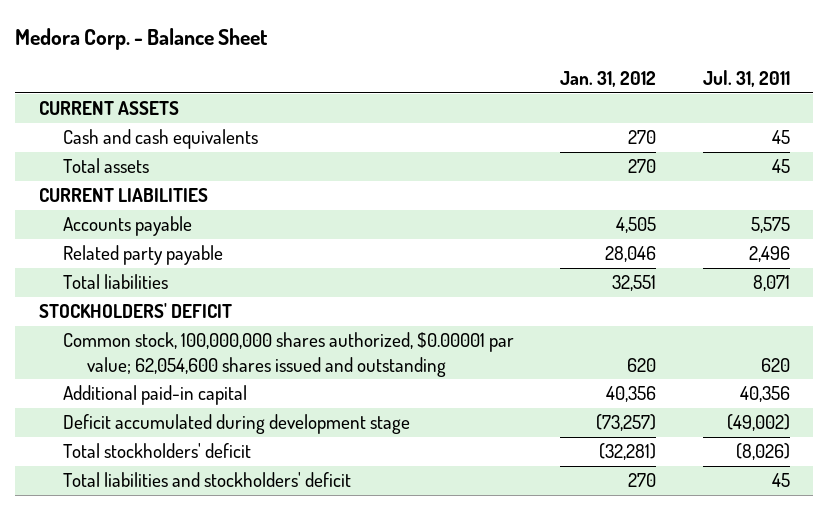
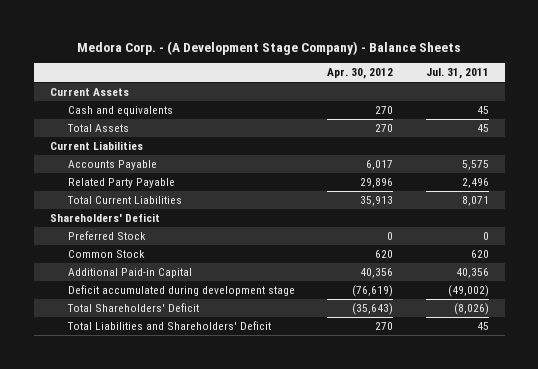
[15,27,269,50] Medora Corp. - Balance Sheet -> [77,40,462,55] Medora Corp. - (A Development Stage Company) - Balance Sheets
[560,71,657,88] Jan. 31, 2012 -> none
none -> [327,68,394,80] Apr. 30, 2012
[38,303,232,319] STOCKHOLDERS' DEFICIT -> none
[38,101,179,116] CURRENT ASSETS -> [49,88,129,97] Current Assets
[62,129,258,150] Cash and cash equivalents -> [67,106,173,117] Cash and equivalents
[62,158,149,174] Total assets -> [66,124,129,133] Total Assets
[38,188,208,203] CURRENT LIABILITIES -> [49,141,143,151] Current Liabilities
[62,216,192,237] Accounts payable -> [67,160,157,171] Accounts Payable
[62,245,223,266] Related party payable -> [67,178,175,189] Related Party Payable
[62,274,168,290] Total liabilities -> [66,196,182,205] Total Current Liabilities
none -> [49,213,160,223] Shareholders' Deficit
none -> [67,231,146,241] Preferred Stock
[62,332,514,377] Common stock, 100,000,000 shares authorized, $0.00001 par value; 62,054,600 shares issued and outstanding -> [67,250,145,259] Common Stock
[62,385,247,406] Additional paid-in capital -> [67,268,192,279] Additional Paid-in Capital
[62,443,251,459] Total stockholders' deficit -> [66,303,199,313] Total Shareholders' Deficit
[62,472,351,488] Total liabilities and stockholders' deficit -> [66,321,271,331] Total Liabilities and Shareholders' Deficit

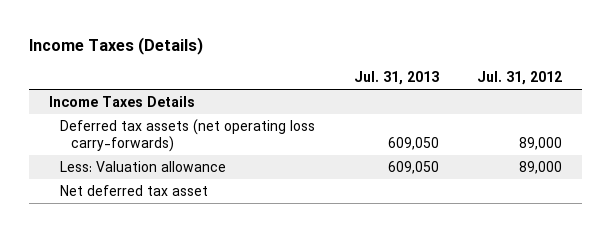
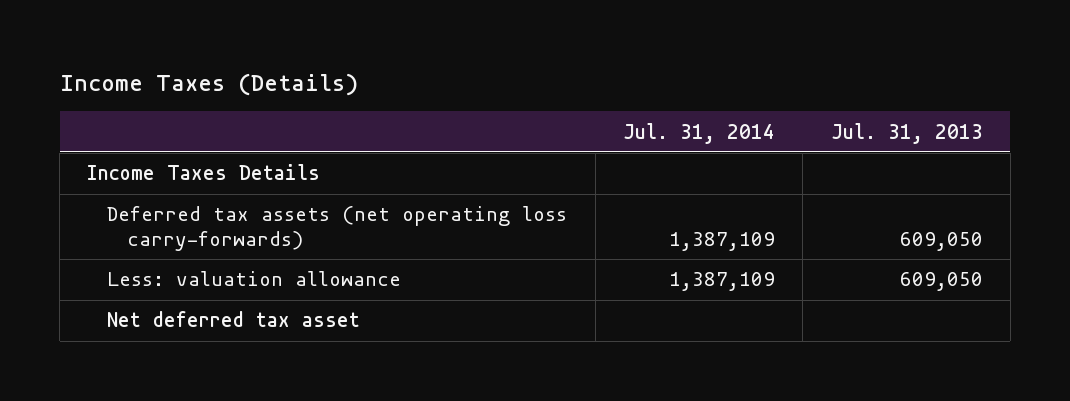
[477,70,563,85] Jul. 31, 2012 -> none
none -> [622,122,775,144] Jul. 31, 2014
[59,160,226,172] Less: Valuation allowance -> [107,271,402,287] Less: valuation allowance

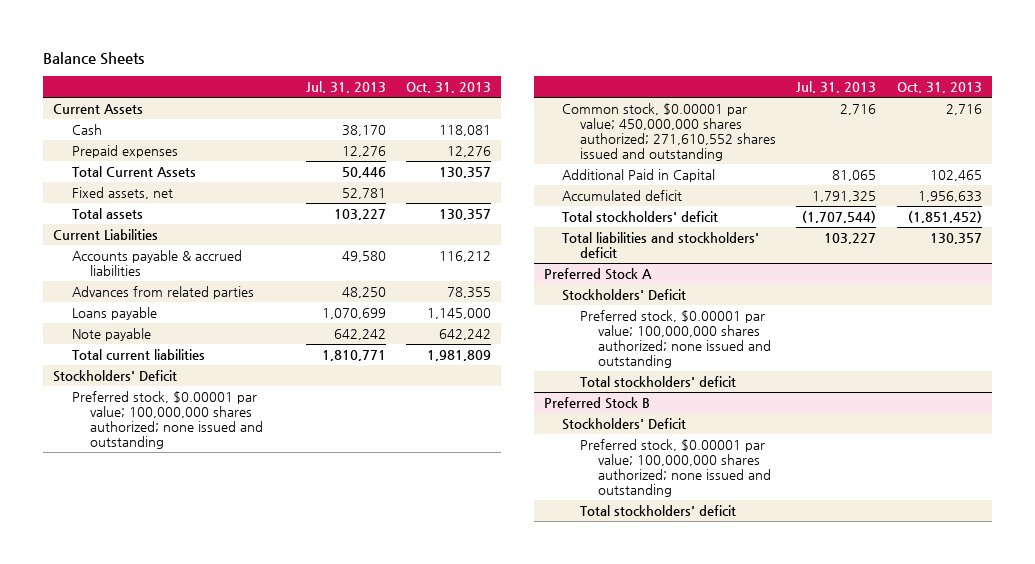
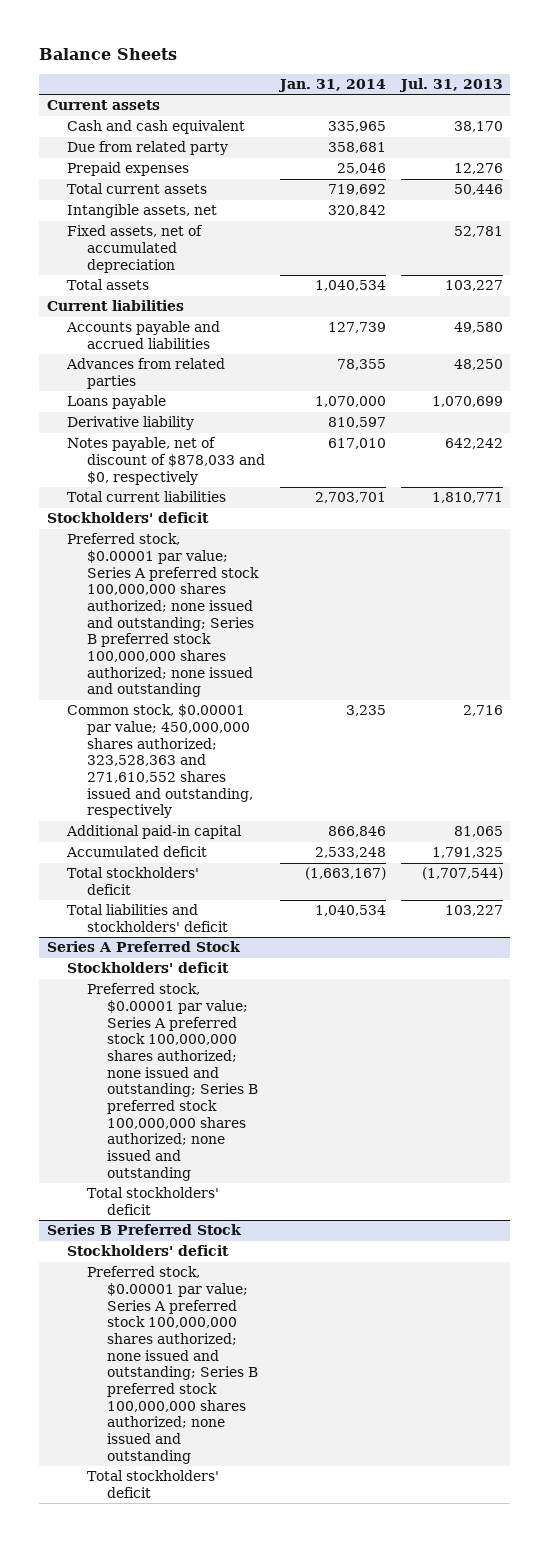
[406,82,492,94] Oct. 31, 2013 -> none
none -> [277,78,386,92] Jan. 31, 2014
[53,103,144,114] Current Assets -> [46,100,160,111] Current assets
[71,123,102,135] Cash -> [66,120,245,135] Cash and cash equivalent
none -> [66,141,228,156] Due from related party
[71,165,196,177] Total Current Assets -> [66,183,207,195] Total current assets
none -> [66,204,217,219] Intangible assets, net
[71,186,173,199] Fixed assets, net -> [66,225,203,273] Fixed assets, net of accumulated depreciation
[53,228,159,240] Current Liabilities -> [46,300,184,312] Current liabilities
[71,249,242,276] Accounts payable & accrued liabilities -> [65,321,220,349] Accounts payable and accrued liabilities
none -> [66,416,194,431] Derivative liability
[71,327,151,341] Note payable -> [66,437,265,485] Notes payable, net of discount of $878,033 and $0, respectively
[53,369,178,382] Stockholders' Deficit -> [46,512,209,524] Stockholders' deficit
[71,390,263,449] Preferred stock, $0.00001 par value; 100,000,000 shares authorized; none issued and outstanding -> [66,533,259,698] Preferred stock, $0.00001 par value; Series A preferred stock 100,000,000 shares authorized; none issued and outstanding; Series B preferred stock 100,000,000 shares authorized; none issued and outstanding
[561,102,777,161] Common stock, $0.00001 par value; 450,000,000 shares authorized; 271,610,552 shares issued and outstanding -> [66,704,253,819] Common stock, $0.00001 par value; 450,000,000 shares authorized; 323,528,363 and 271,610,552 shares issued and outstanding, respectively
[561,168,715,182] Additional Paid in Capital -> [65,825,242,840] Additional paid-in capital
[543,267,652,280] Preferred Stock A -> [46,941,240,953] Series A Preferred Stock
[561,288,686,301] Stockholders' Deficit -> [66,962,229,974] Stockholders' deficit
[580,309,772,368] Preferred stock, $0.00001 par value; 100,000,000 shares authorized; none issued and outstanding -> [86,983,258,1181] Preferred stock, $0.00001 par value; Series A preferred stock 100,000,000 shares authorized; none issued and outstanding; Series B preferred stock 100,000,000 shares authorized; none issued and outstanding
[543,396,650,409] Preferred Stock B -> [46,1224,241,1236] Series B Preferred Stock
[561,417,686,430] Stockholders' Deficit -> [66,1245,229,1257] Stockholders' deficit
[580,438,772,497] Preferred stock, $0.00001 par value; 100,000,000 shares authorized; none issued and outstanding -> [86,1266,258,1464] Preferred stock, $0.00001 par value; Series A preferred stock 100,000,000 shares authorized; none issued and outstanding; Series B preferred stock 100,000,000 shares authorized; none issued and outstanding

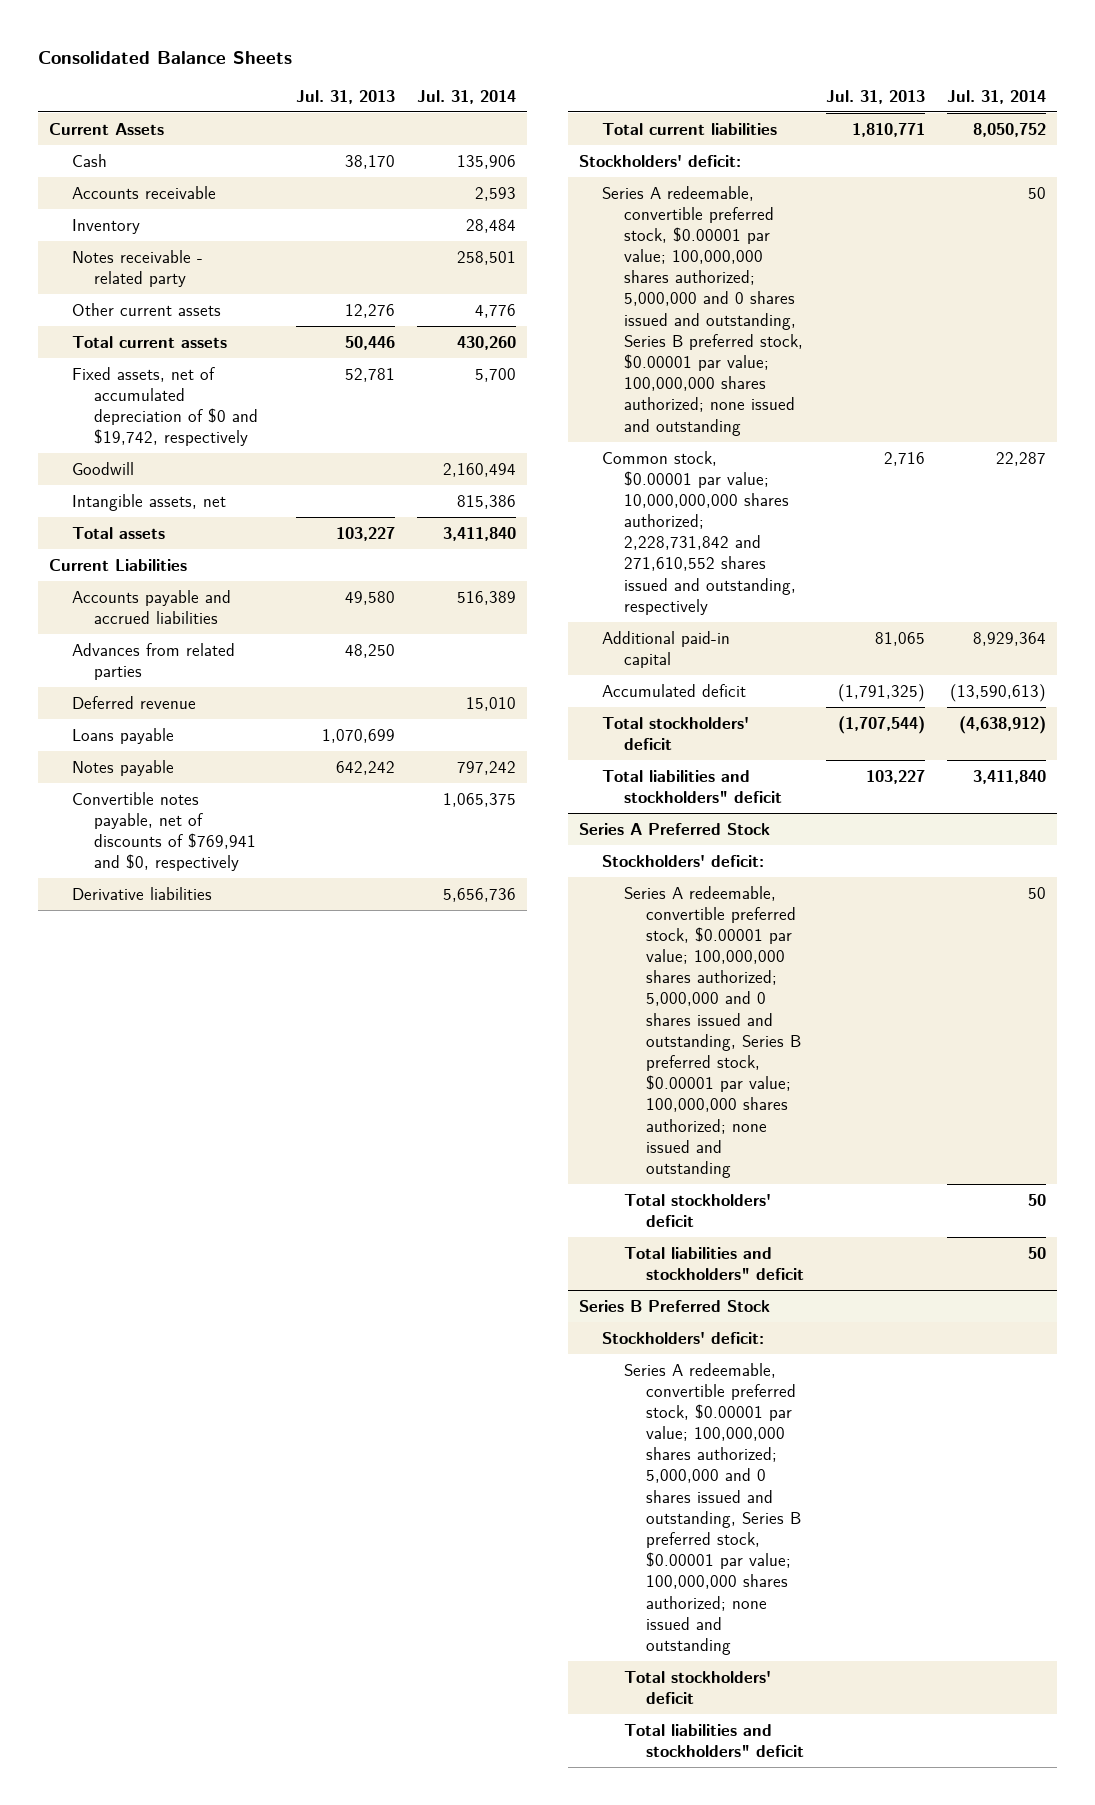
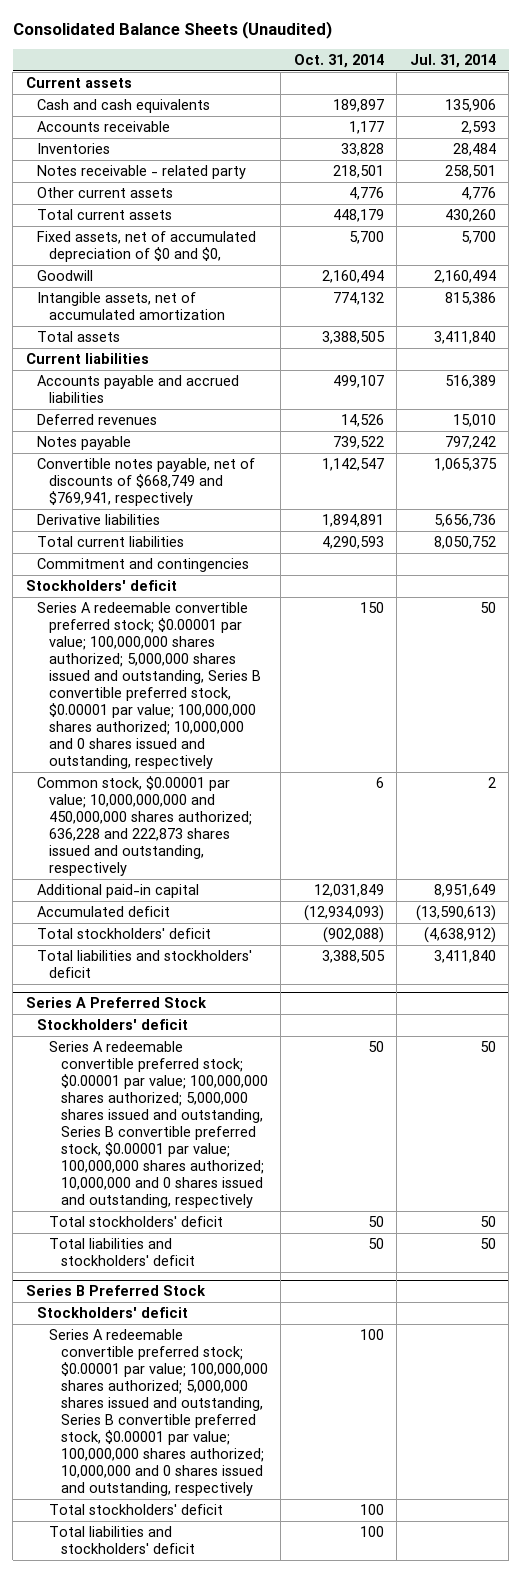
[38,50,293,64] Consolidated Balance Sheets -> [12,20,332,39] Consolidated Balance Sheets (Unaudited)
[296,89,396,104] Jul. 31, 2013 -> none
none -> [293,54,384,69] Oct. 31, 2014
[49,122,165,135] Current Assets -> [25,76,132,88] Current assets
[71,153,107,167] Cash -> [37,98,211,113] Cash and cash equivalents
[71,218,140,234] Inventory -> [37,142,111,154] Inventories
[71,366,259,447] Fixed assets, net of accumulated depreciation of $0 and $19,742, respectively -> [37,230,257,262] Fixed assets, net of accumulated depreciation of $0 and $0,
[71,493,226,511] Intangible assets, net -> [37,291,226,320] Intangible assets, net of accumulated amortization
[49,558,188,571] Current Liabilities -> [25,352,149,364] Current liabilities
[71,642,235,680] Advances from related parties -> none
[71,727,174,744] Loans payable -> none
[71,695,196,709] Deferred revenue -> [37,413,158,425] Deferred revenues
[71,791,257,872] Convertible notes payable, net of discounts of $769,941 and $0, respectively -> [37,457,256,507] Convertible notes payable, net of discounts of $668,749 and $769,941, respectively
none -> [37,557,250,572] Commitment and contingencies
[579,154,742,167] Stockholders' deficit: -> [25,579,177,591] Stockholders' deficit
[601,185,804,436] Series A redeemable, convertible preferred stock, $0.00001 par value; 100,000,000 shares authorized; 5,000,000 and 0 shares issued and outstanding, Series B preferred stock, $0.00001 par value; 100,000,000 shares authorized; none issued and outstanding -> [37,601,262,770] Series A redeemable convertible preferred stock; $0.00001 par value; 100,000,000 shares authorized; 5,000,000 shares issued and outstanding, Series B convertible preferred stock, $0.00001 par value; 100,000,000 shares authorized; 10,000,000 and 0 shares issued and outstanding, respectively
[601,450,797,615] Common stock, $0.00001 par value; 10,000,000,000 shares authorized; 2,228,731,842 and 271,610,552 shares issued and outstanding, respectively -> [37,775,253,877] Common stock, $0.00001 par value; 10,000,000,000 and 450,000,000 shares authorized; 636,228 and 222,873 shares issued and outstanding, respectively
[995,451,1046,466] 22,287 -> [487,776,496,788] 2
[972,631,1046,646] 8,929,364 -> [433,883,496,897] 8,951,649
[601,769,783,803] Total liabilities and stockholders" deficit -> [37,949,253,978] Total liabilities and stockholders' deficit
[601,854,764,867] Stockholders' deficit: -> [37,1018,189,1030] Stockholders' deficit
[624,885,802,1178] Series A redeemable, convertible preferred stock, $0.00001 par value; 100,000,000 shares authorized; 5,000,000 and 0 shares issued and outstanding, Series B preferred stock, $0.00001 par value; 100,000,000 shares authorized; none issued and outstanding -> [49,1040,269,1209] Series A redeemable convertible preferred stock; $0.00001 par value; 100,000,000 shares authorized; 5,000,000 shares issued and outstanding, Series B convertible preferred stock, $0.00001 par value; 100,000,000 shares authorized; 10,000,000 and 0 shares issued and outstanding, respectively
[624,1246,805,1280] Total liabilities and stockholders" deficit -> [49,1237,196,1266] Total liabilities and stockholders' deficit
[601,1331,764,1344] Stockholders' deficit: -> [37,1306,189,1318] Stockholders' deficit
[624,1362,802,1655] Series A redeemable, convertible preferred stock, $0.00001 par value; 100,000,000 shares authorized; 5,000,000 and 0 shares issued and outstanding, Series B preferred stock, $0.00001 par value; 100,000,000 shares authorized; none issued and outstanding -> [49,1328,269,1497] Series A redeemable convertible preferred stock; $0.00001 par value; 100,000,000 shares authorized; 5,000,000 shares issued and outstanding, Series B convertible preferred stock, $0.00001 par value; 100,000,000 shares authorized; 10,000,000 and 0 shares issued and outstanding, respectively
[624,1723,805,1757] Total liabilities and stockholders" deficit -> [49,1525,196,1554] Total liabilities and stockholders' deficit

